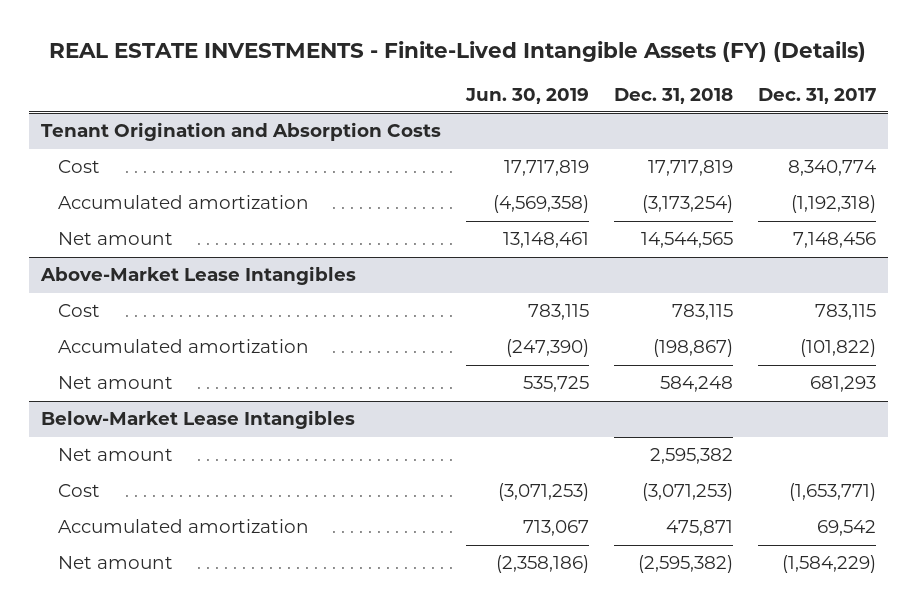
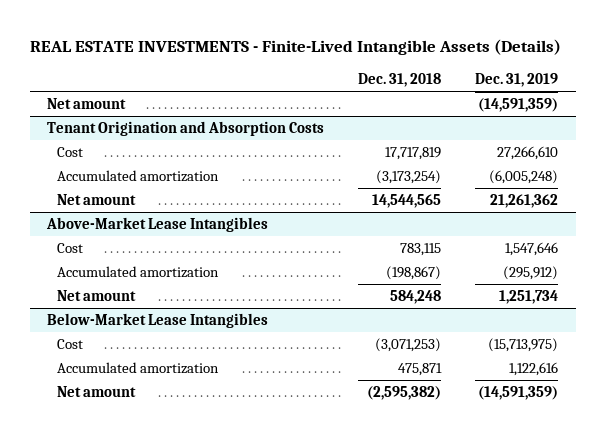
[49,40,867,62] REAL ESTATE INVESTMENTS - Finite-Lived Intangible Assets (FY) (Details) -> [29,39,561,56] REAL ESTATE INVESTMENTS - Finite-Lived Intangible Assets (Details)
[464,87,589,104] Jun. 30, 2019 -> none
[757,87,876,104] Dec. 31, 2017 -> none
none -> [475,72,559,87] Dec. 31, 2019
none -> [46,98,126,110] Net amount
[57,448,173,462] Net amount -> none

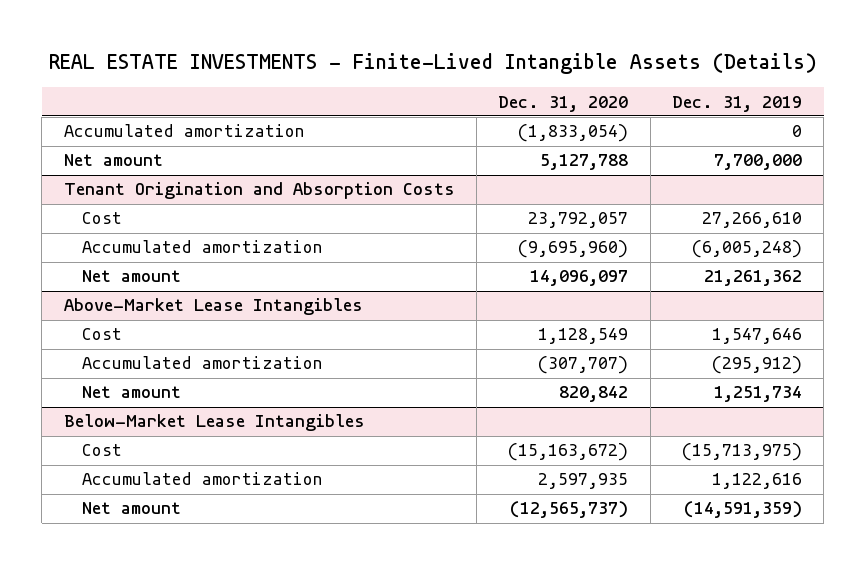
[358,72,442,87] Dec. 31, 2018 -> none
none -> [498,95,629,112] Dec. 31, 2020
none -> [63,124,305,138] Accumulated amortization
[478,98,559,113] (14,591,359) -> [713,154,802,171] 7,700,000

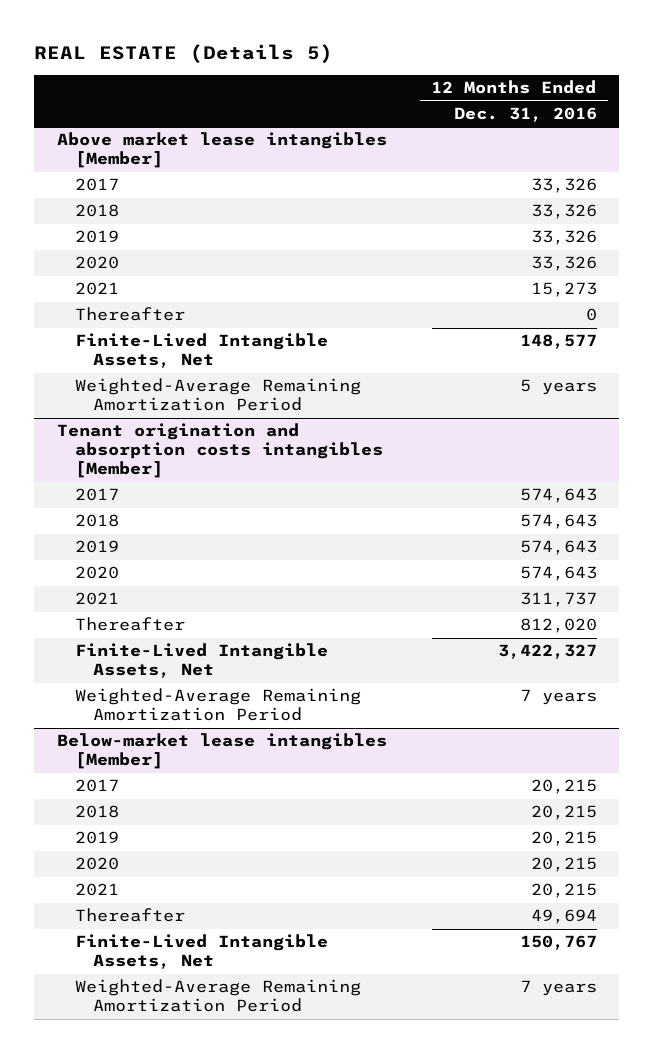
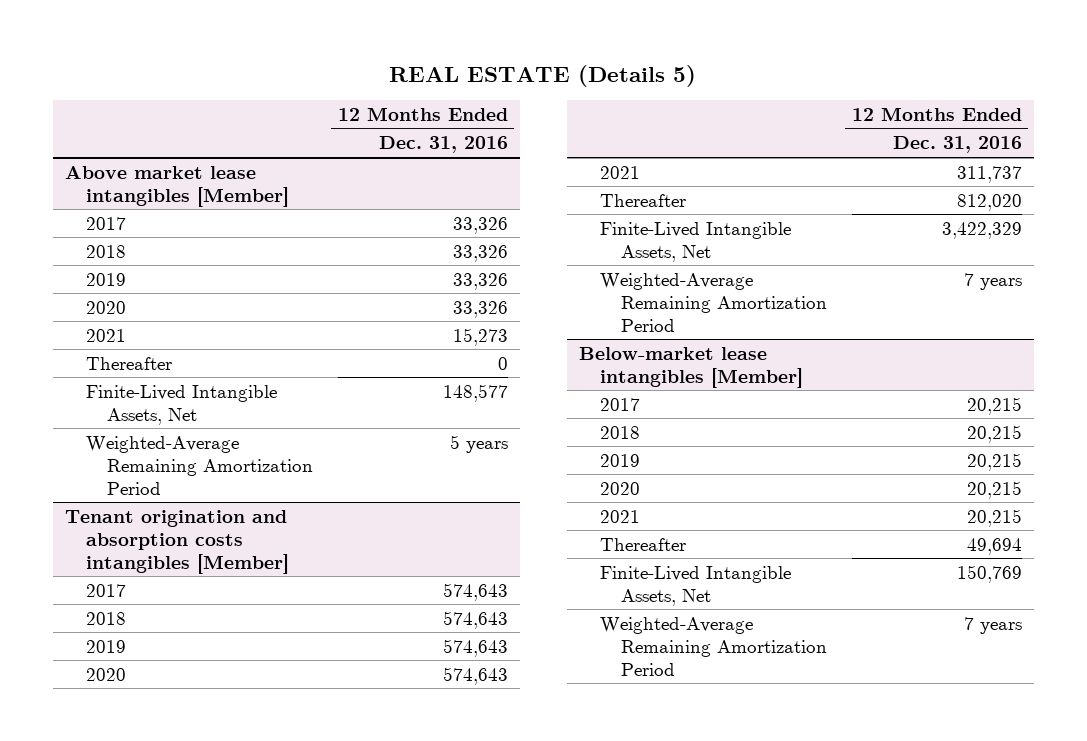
[497,644,597,660] 3,422,327 -> [941,221,1022,239] 3,422,329
[519,935,597,951] 150,767 -> [956,564,1022,583] 150,769

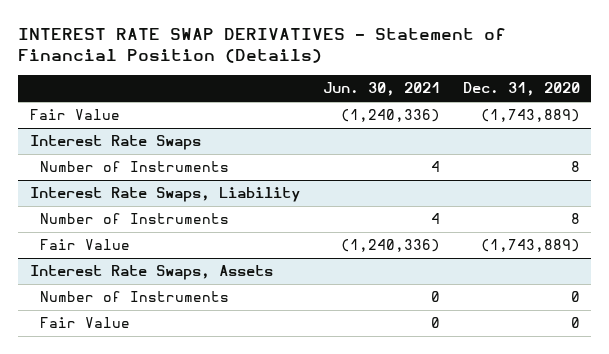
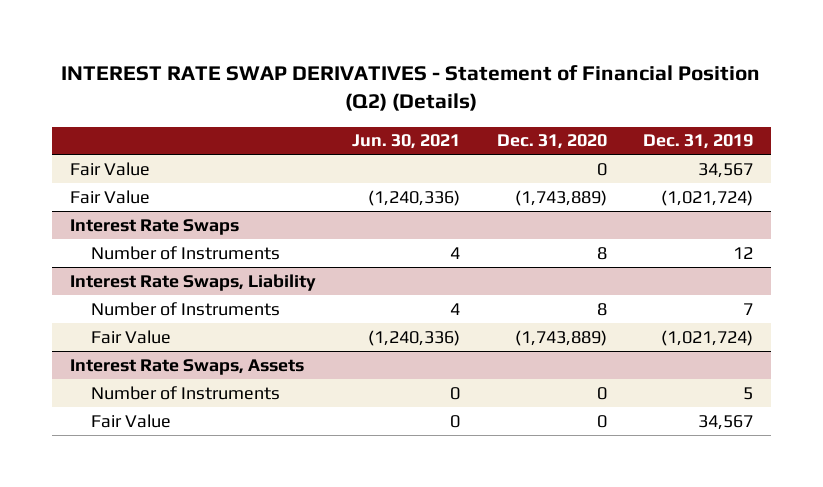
[18,27,507,64] INTEREST RATE SWAP DERIVATIVES - Statement of Financial Position (Details) -> [61,65,761,112] INTEREST RATE SWAP DERIVATIVES - Statement of Financial Position (Q2) (Details)
none -> [642,134,753,150] Dec. 31, 2019
none -> [70,161,151,176] Fair Value

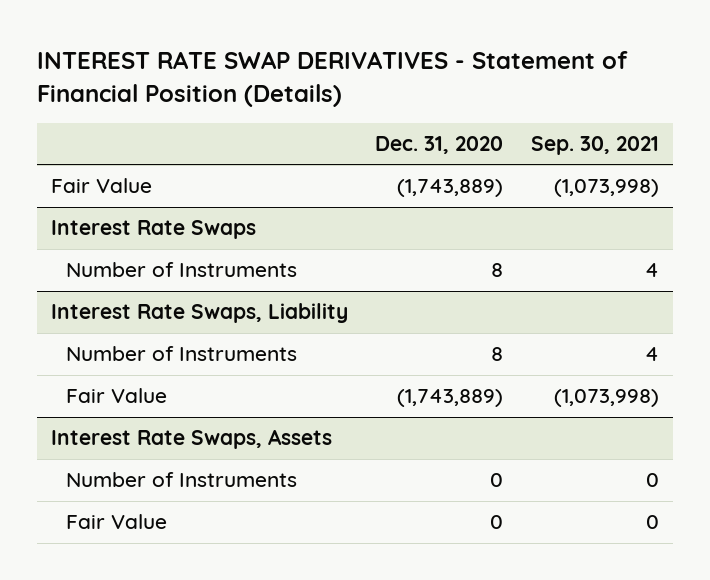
[61,65,761,112] INTEREST RATE SWAP DERIVATIVES - Statement of Financial Position (Q2) (Details) -> [36,51,628,107] INTEREST RATE SWAP DERIVATIVES - Statement of Financial Position (Details)
[352,134,461,150] Jun. 30, 2021 -> none
[642,134,753,150] Dec. 31, 2019 -> none
none -> [531,135,660,155] Sep. 30, 2021
[70,161,151,176] Fair Value -> none

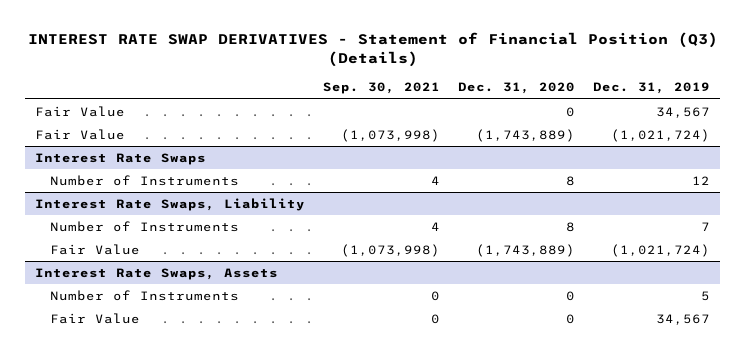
[36,51,628,107] INTEREST RATE SWAP DERIVATIVES - Statement of Financial Position (Details) -> [27,32,718,68] INTEREST RATE SWAP DERIVATIVES - Statement of Financial Position (Q3) (Details)
none -> [593,82,711,95] Dec. 31, 2019
none -> [34,105,125,117] Fair Value

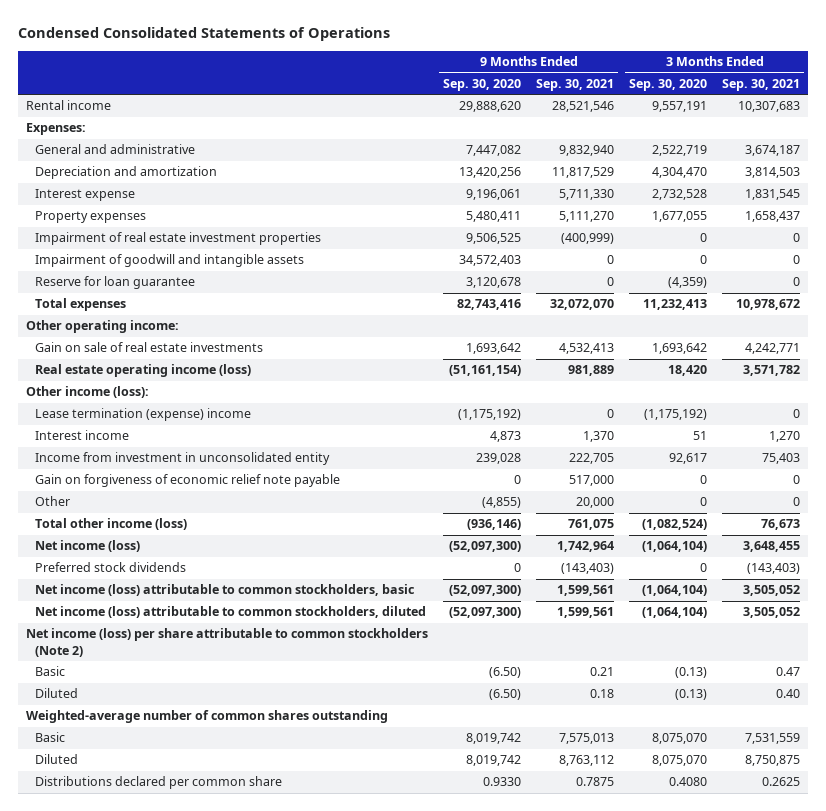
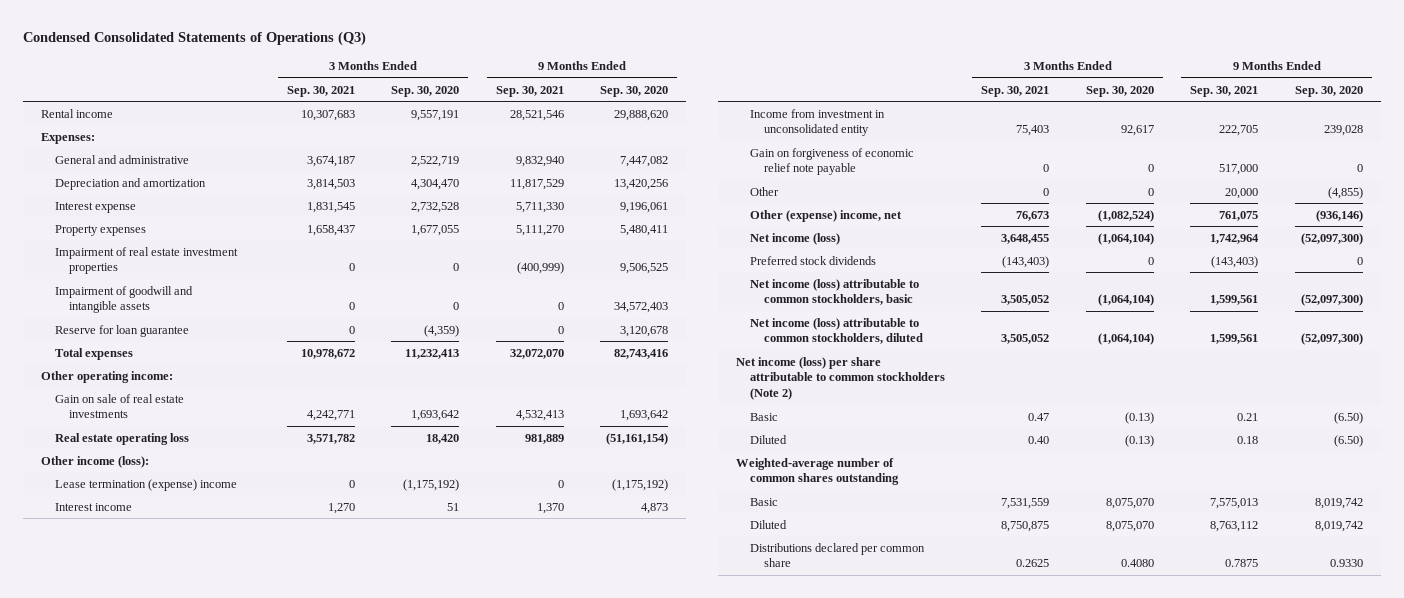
[18,27,391,42] Condensed Consolidated Statements of Operations -> [22,31,366,47] Condensed Consolidated Statements of Operations (Q3)
[35,364,252,378] Real estate operating income (loss) -> [55,432,190,445] Real estate operating loss
[35,518,188,531] Total other income (loss) -> [749,209,902,222] Other (expense) income, net

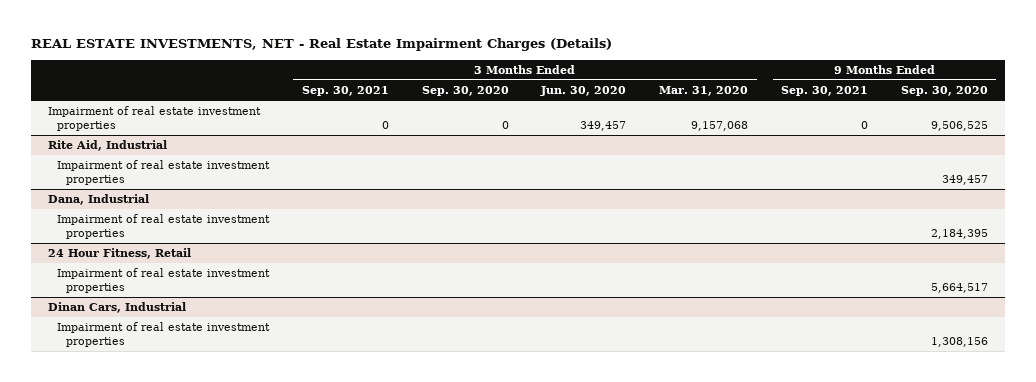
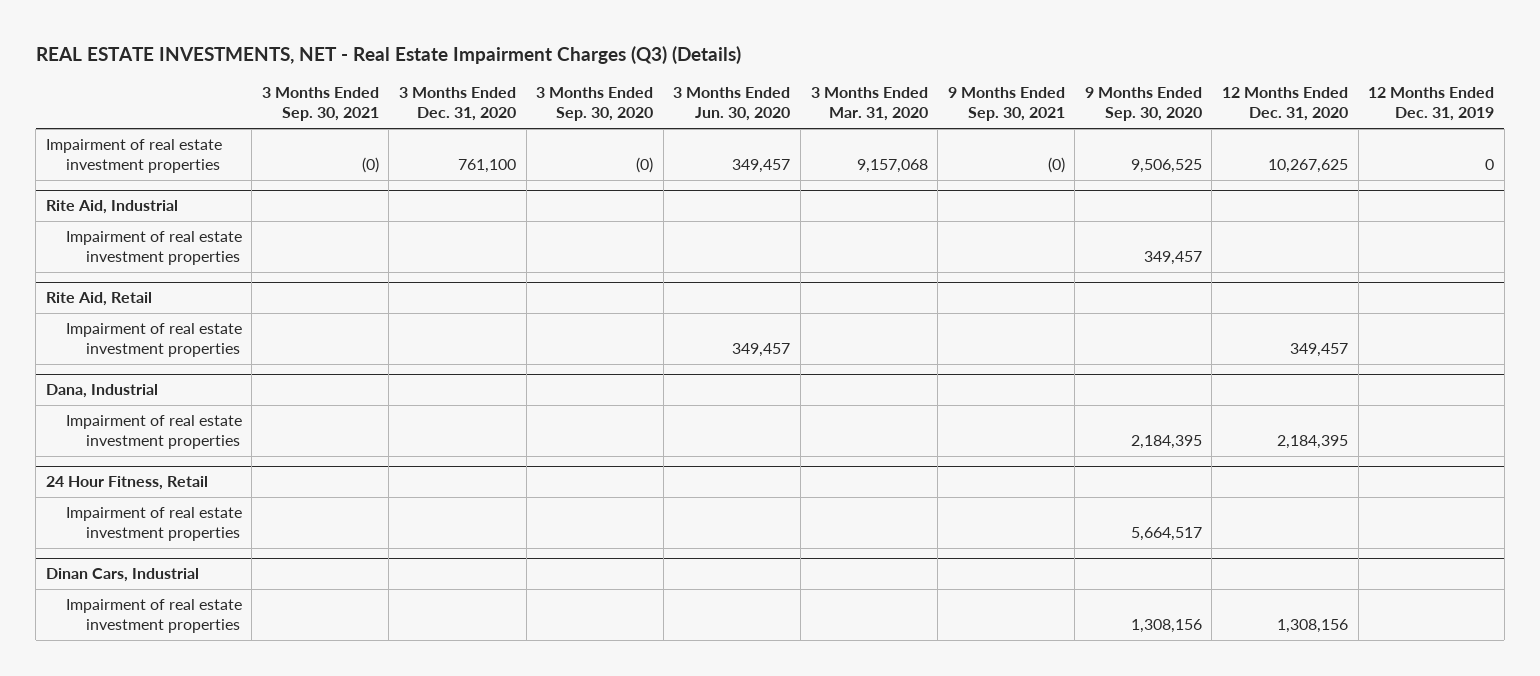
[31,38,613,52] REAL ESTATE INVESTMENTS, NET - Real Estate Impairment Charges (Details) -> [35,45,741,64] REAL ESTATE INVESTMENTS, NET - Real Estate Impairment Charges (Q3) (Details)
none -> [399,87,517,122] 3 Months Ended Dec. 31, 2020
none -> [1221,87,1348,122] 12 Months Ended Dec. 31, 2020
none -> [1368,87,1495,122] 12 Months Ended Dec. 31, 2019
[381,120,389,129] 0 -> [361,157,379,174] (0)
[501,120,509,129] 0 -> [636,157,654,174] (0)
[861,120,869,129] 0 -> [1047,157,1065,174] (0)
none -> [45,292,152,307] Rite Aid, Retail
none -> [65,323,242,358] Impairment of real estate investment properties

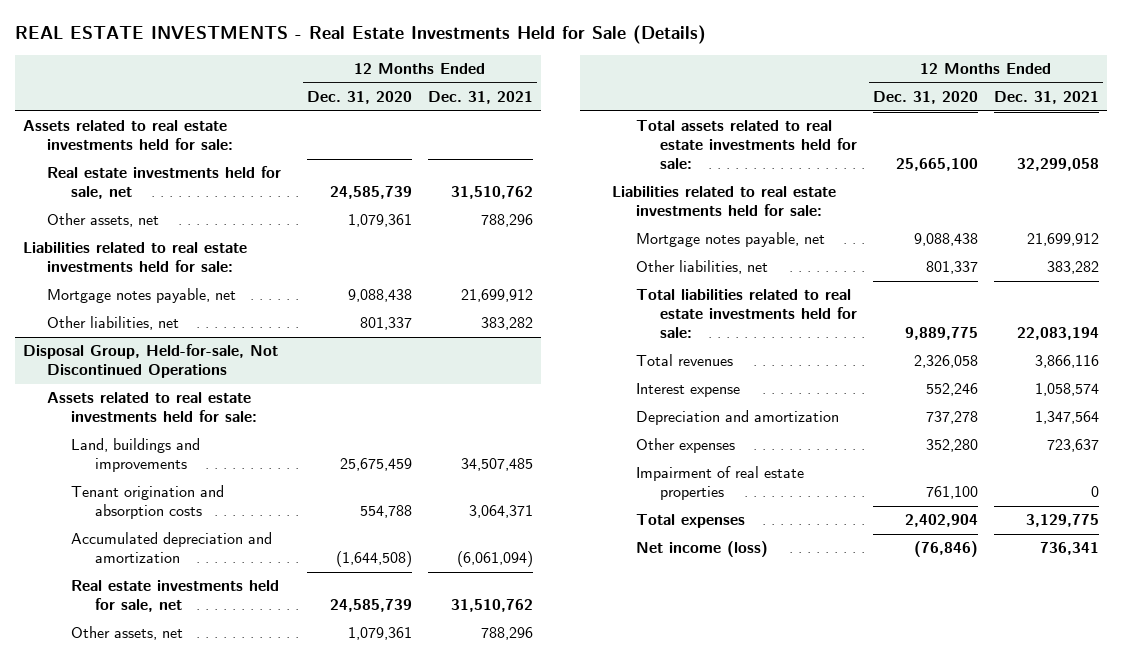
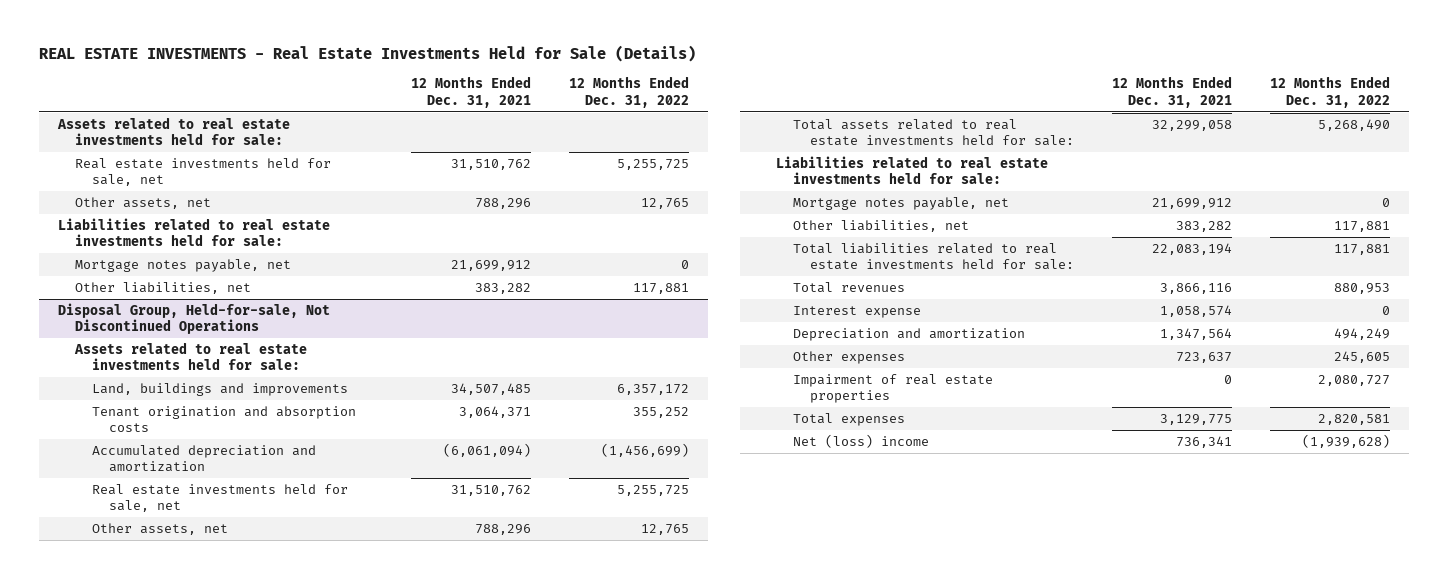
[307,91,413,105] Dec. 31, 2020 -> none
none -> [568,76,689,108] 12 Months Ended Dec. 31, 2022
[636,541,769,558] Net income (loss) -> [793,434,930,449] Net (loss) income

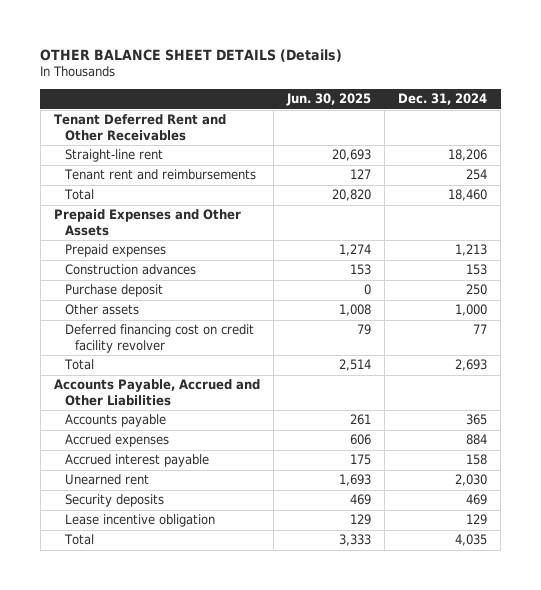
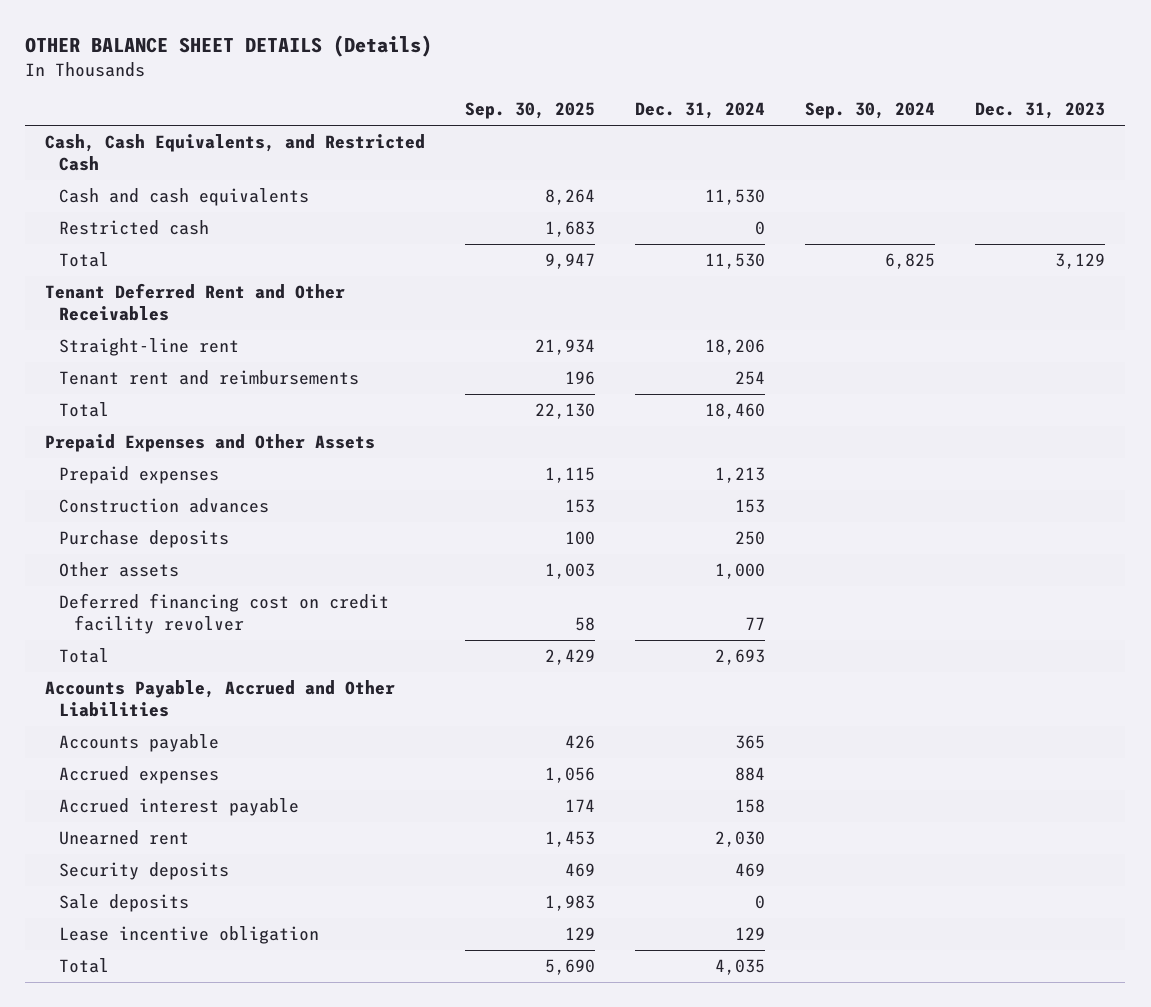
[286,93,372,107] Jun. 30, 2025 -> none
none -> [465,102,596,120] Sep. 30, 2025
none -> [805,102,936,120] Sep. 30, 2024
none -> [975,102,1106,120] Dec. 31, 2023
none -> [45,134,426,171] Cash, Cash Equivalents, and Restricted Cash
none -> [59,188,310,207] Cash and cash equivalents
none -> [59,220,210,236] Restricted cash
none -> [59,252,110,268] Total
[64,284,163,298] Purchase deposit -> [59,530,230,549] Purchase deposits
none -> [59,894,190,913] Sale deposits

